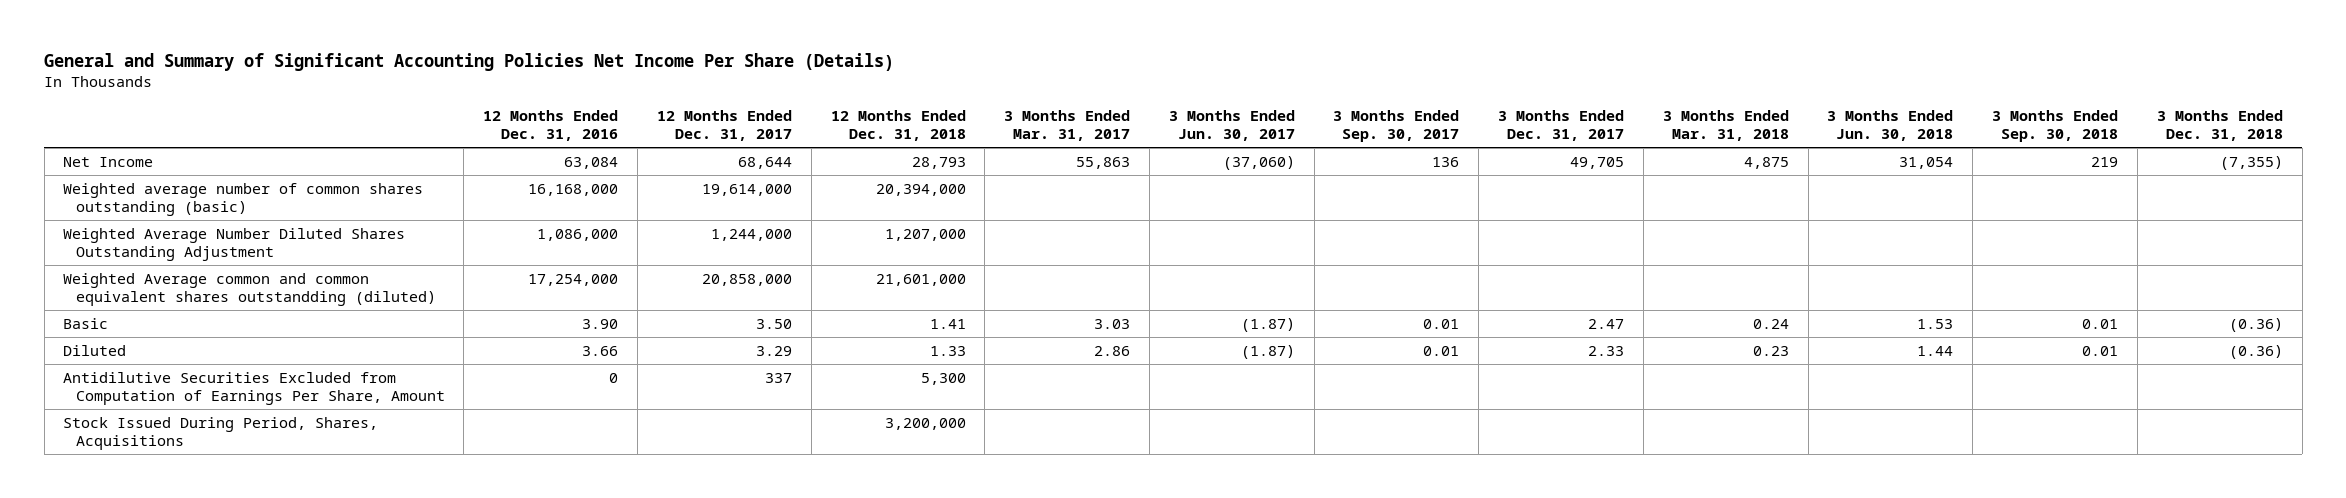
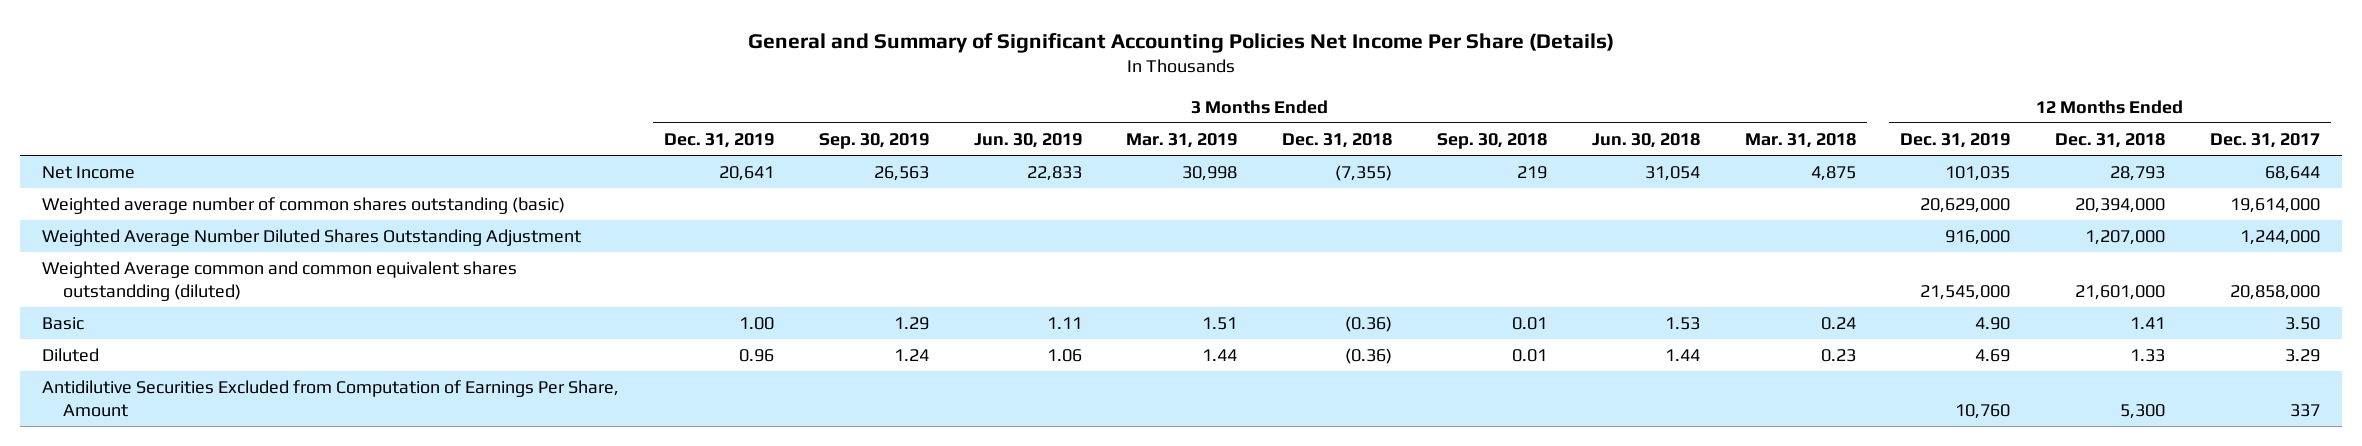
[483,110,619,142] 12 Months Ended Dec. 31, 2016 -> none
[1004,110,1131,142] 3 Months Ended Mar. 31, 2017 -> none
[1168,110,1295,142] 3 Months Ended Jun. 30, 2017 -> none
[1333,110,1460,143] 3 Months Ended Sep. 30, 2017 -> none
[1498,110,1625,142] 3 Months Ended Dec. 31, 2017 -> none
none -> [663,132,774,148] Dec. 31, 2019
none -> [818,132,929,149] Sep. 30, 2019
none -> [973,132,1082,148] Jun. 30, 2019
none -> [1126,132,1238,148] Mar. 31, 2019
none -> [1900,132,2011,148] Dec. 31, 2019
[63,416,379,451] Stock Issued During Period, Shares, Acquisitions -> none

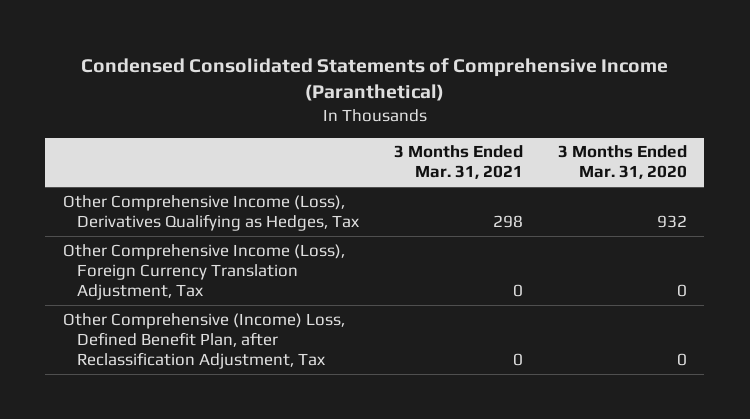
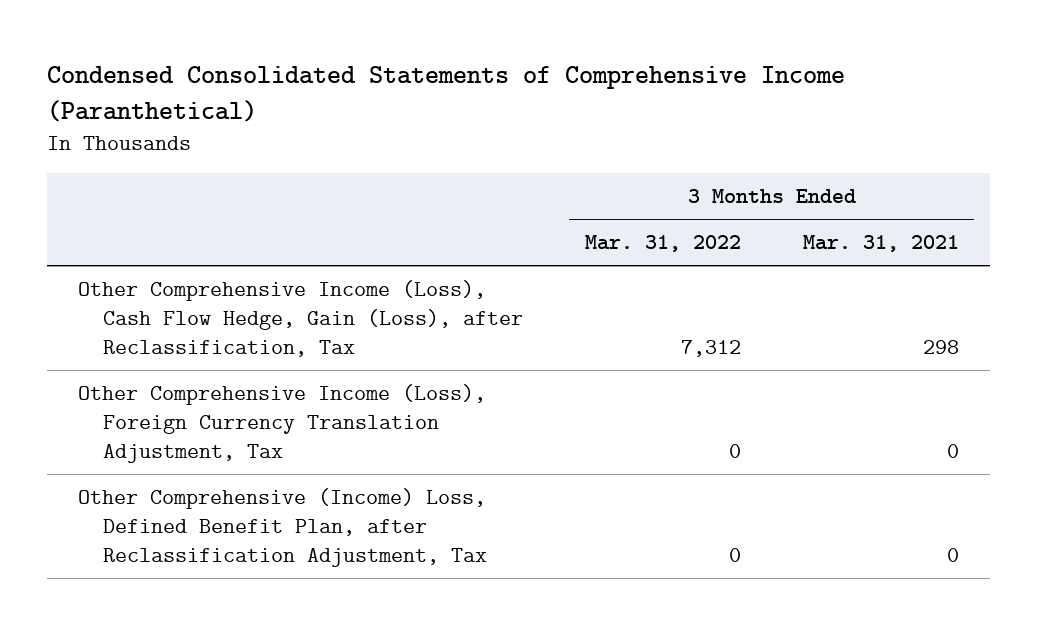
[557,145,687,180] 3 Months Ended Mar. 31, 2020 -> none
none -> [584,235,741,253] Mar. 31, 2022
[62,194,359,231] Other Comprehensive Income (Loss), Derivatives Qualifying as Hedges, Tax -> [77,280,524,358] Other Comprehensive Income (Loss), Cash Flow Hedge, Gain (Loss), after Reclassification, Tax

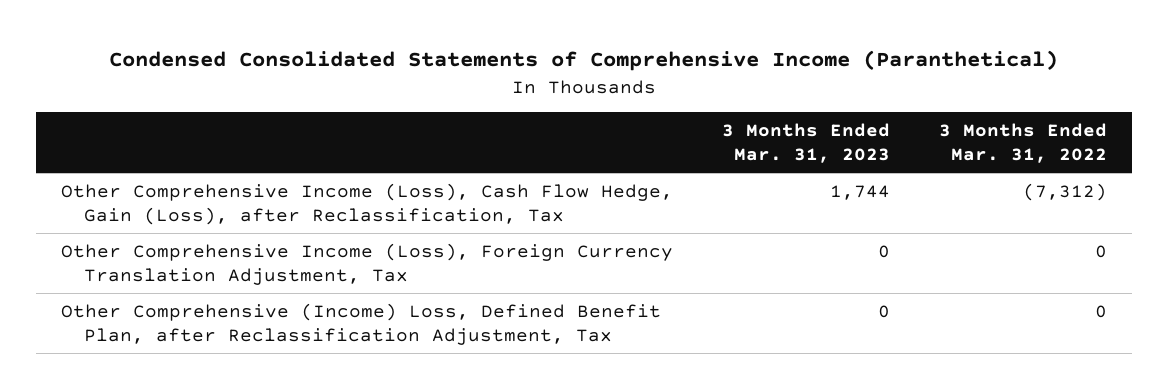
[802,235,959,253] Mar. 31, 2021 -> none
none -> [722,122,891,164] 3 Months Ended Mar. 31, 2023
[680,340,741,358] 7,312 -> [1023,182,1108,201] (7,312)

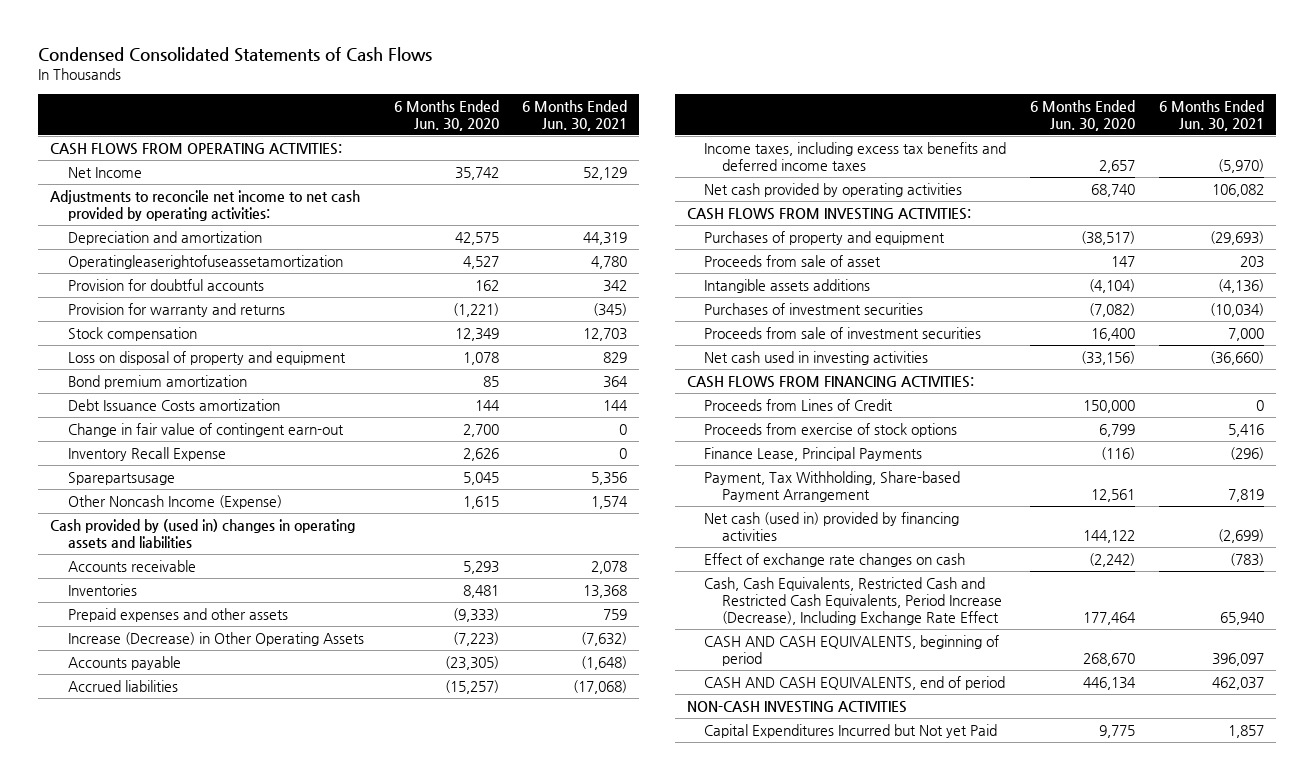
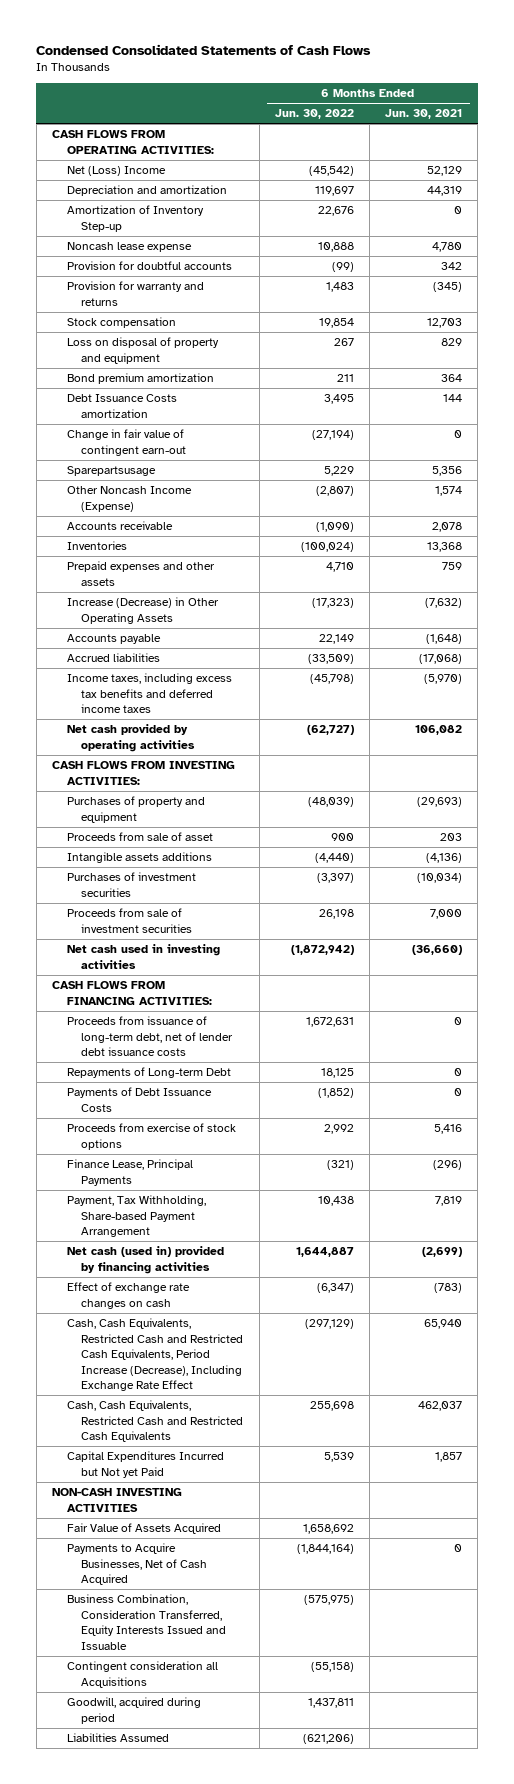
[393,99,499,131] 6 Months Ended Jun. 30, 2020 -> none
none -> [274,109,354,120] Jun. 30, 2022
[50,190,361,221] Adjustments to reconcile net income to net cash provided by operating activities: -> none
[67,167,142,179] Net Income -> [66,166,166,177] Net (Loss) Income
none -> [66,205,204,232] Amortization of Inventory Step-up
[67,255,343,270] Operatingleaserightofuseassetamortization -> [66,242,192,253] Noncash lease expense
[67,447,226,462] Inventory Recall Expense -> none
[50,519,356,548] Cash provided by (used in) changes in operating assets and liabilities -> none
[704,399,894,412] Proceeds from Lines of Credit -> none
none -> [66,1016,234,1057] Proceeds from issuance of long-term debt, net of lender debt issuance costs
none -> [66,1067,231,1079] Repayments of Long-term Debt
none -> [66,1087,212,1112] Payments of Debt Issuance Costs
[704,635,1000,666] CASH AND CASH EQUIVALENTS, beginning of period -> none
[704,676,1006,691] CASH AND CASH EQUIVALENTS, end of period -> [66,1400,244,1443] Cash, Cash Equivalents, Restricted Cash and Restricted Cash Equivalents
[686,701,907,714] NON-CASH INVESTING ACTIVITIES -> [51,1488,182,1512] NON-CASH INVESTING ACTIVITIES
none -> [66,1523,221,1535] Fair Value of Assets Acquired
none -> [66,1543,208,1586] Payments to Acquire Businesses, Net of Cash Acquired
none -> [66,1594,227,1650] Business Combination, Consideration Transferred, Equity Interests Issued and Issuable
none -> [66,1661,218,1688] Contingent consideration all Acquisitions
none -> [66,1697,201,1724] Goodwill, acquired during period
none -> [66,1733,169,1743] Liabilities Assumed

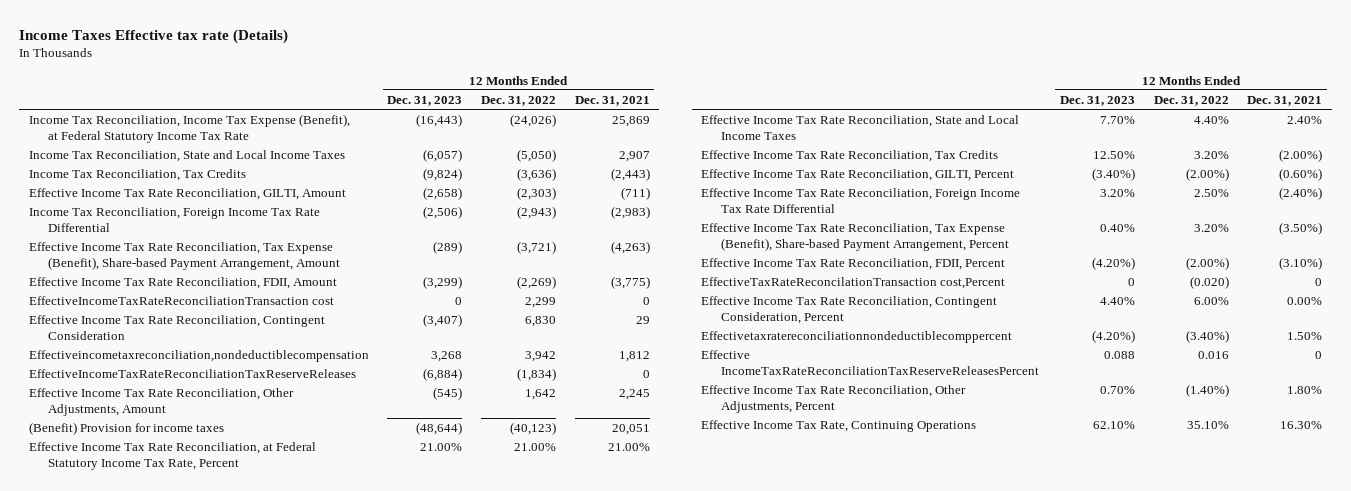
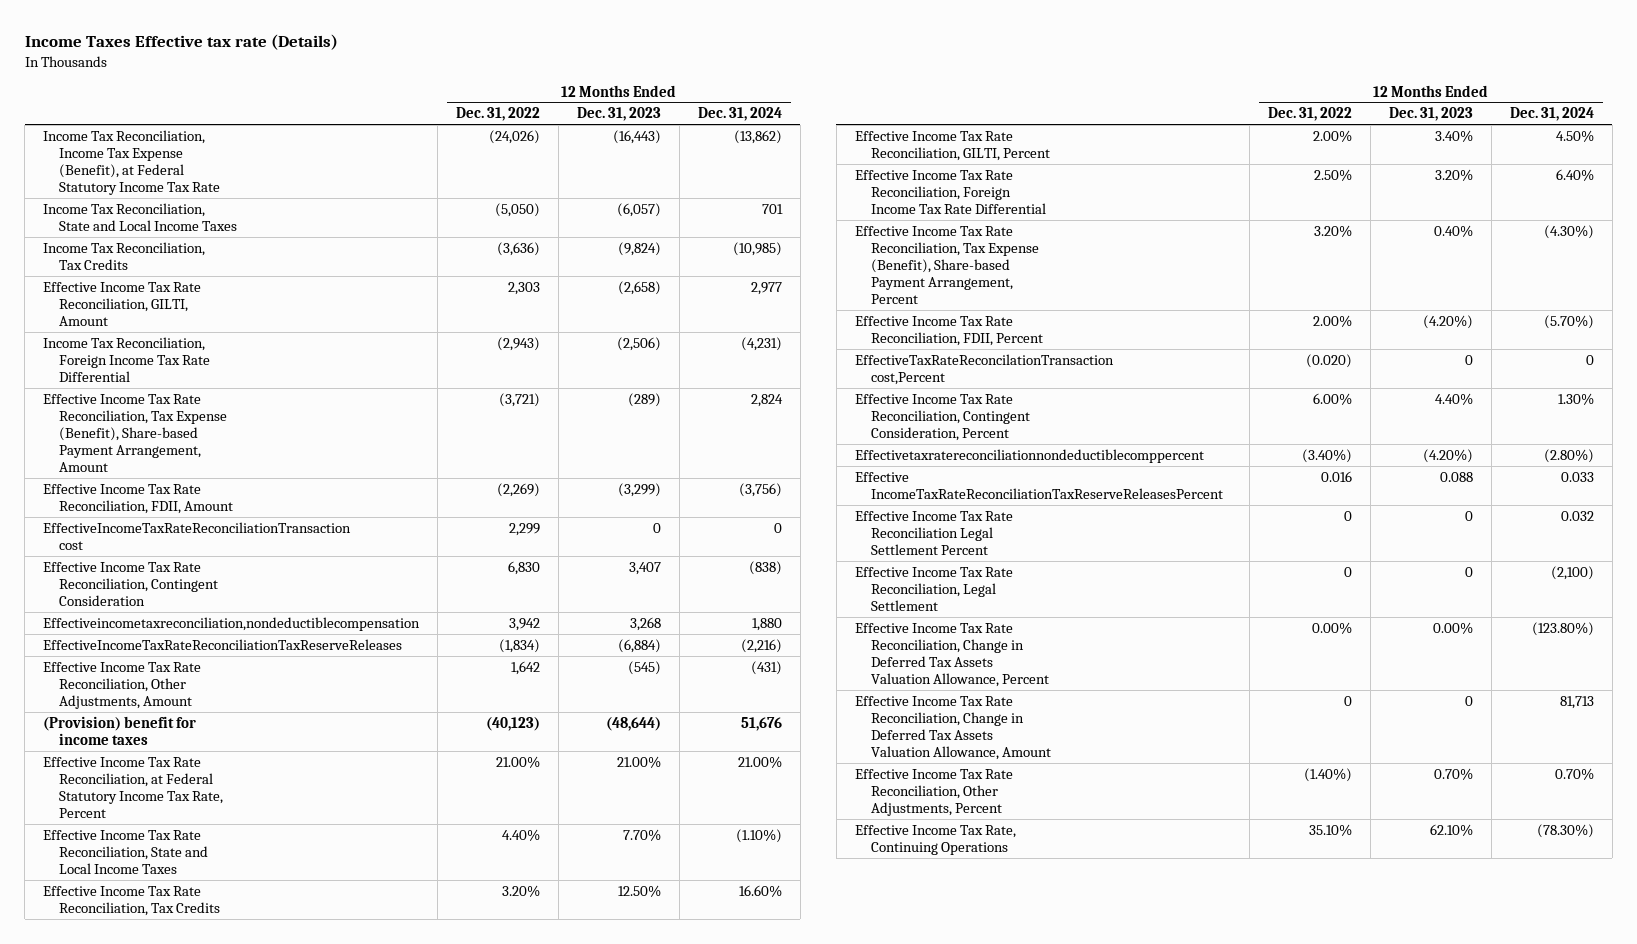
[574,95,650,106] Dec. 31, 2021 -> none
none -> [697,107,782,122] Dec. 31, 2024
[516,186,556,200] (2,303) -> [508,281,541,295] 2,303
[423,313,463,327] (3,407) -> [629,561,662,575] 3,407
[28,421,224,435] (Benefit) Provision for income taxes -> [43,715,197,745] (Provision) benefit for income taxes
[1091,167,1135,181] (3.40%) -> [1434,129,1473,142] 3.40%
[1185,167,1229,181] (2.00%) -> [1312,129,1352,142] 2.00%
[1185,256,1229,270] (2.00%) -> [1312,314,1352,327] 2.00%
none -> [854,510,1013,556] Effective Income Tax Rate Reconciliation Legal Settlement Percent
none -> [854,566,1013,612] Effective Income Tax Rate Reconciliation, Legal Settlement
none -> [854,622,1049,688] Effective Income Tax Rate Reconciliation, Change in Deferred Tax Assets Valuation Allowance, Percent
none -> [854,695,1051,761] Effective Income Tax Rate Reconciliation, Change in Deferred Tax Assets Valuation Allowance, Amount

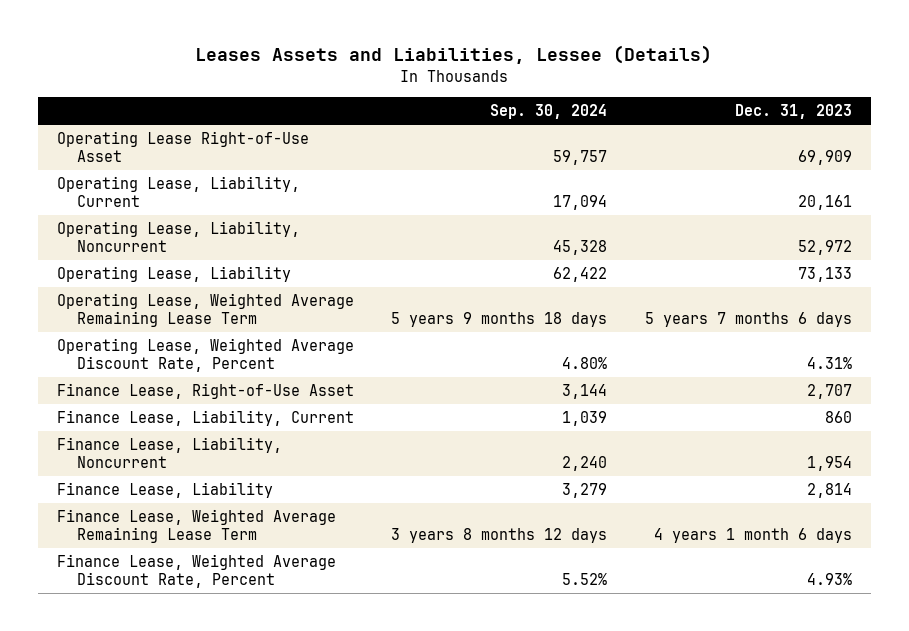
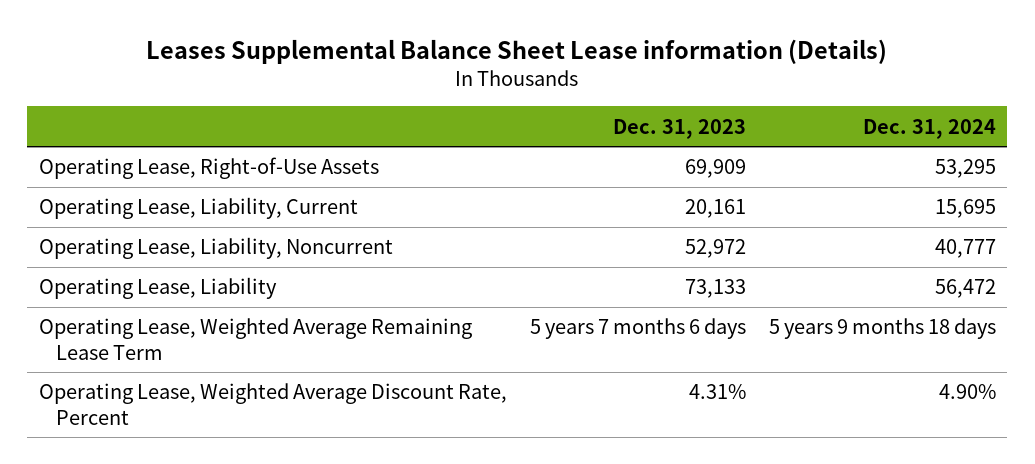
[195,45,713,65] Leases Assets and Liabilities, Lessee (Details) -> [146,38,888,64] Leases Supplemental Balance Sheet Lease information (Details)
[490,104,608,120] Sep. 30, 2024 -> none
none -> [862,118,996,139] Dec. 31, 2024
[56,131,309,162] Operating Lease Right-of-Use Asset -> [38,157,379,180] Operating Lease, Right-of-Use Assets
[56,383,354,400] Finance Lease, Right-of-Use Asset -> none
[56,410,354,427] Finance Lease, Liability, Current -> none
[56,437,282,468] Finance Lease, Liability, Noncurrent -> none
[56,482,273,499] Finance Lease, Liability -> none
[56,509,336,543] Finance Lease, Weighted Average Remaining Lease Term -> none
[56,554,336,588] Finance Lease, Weighted Average Discount Rate, Percent -> none

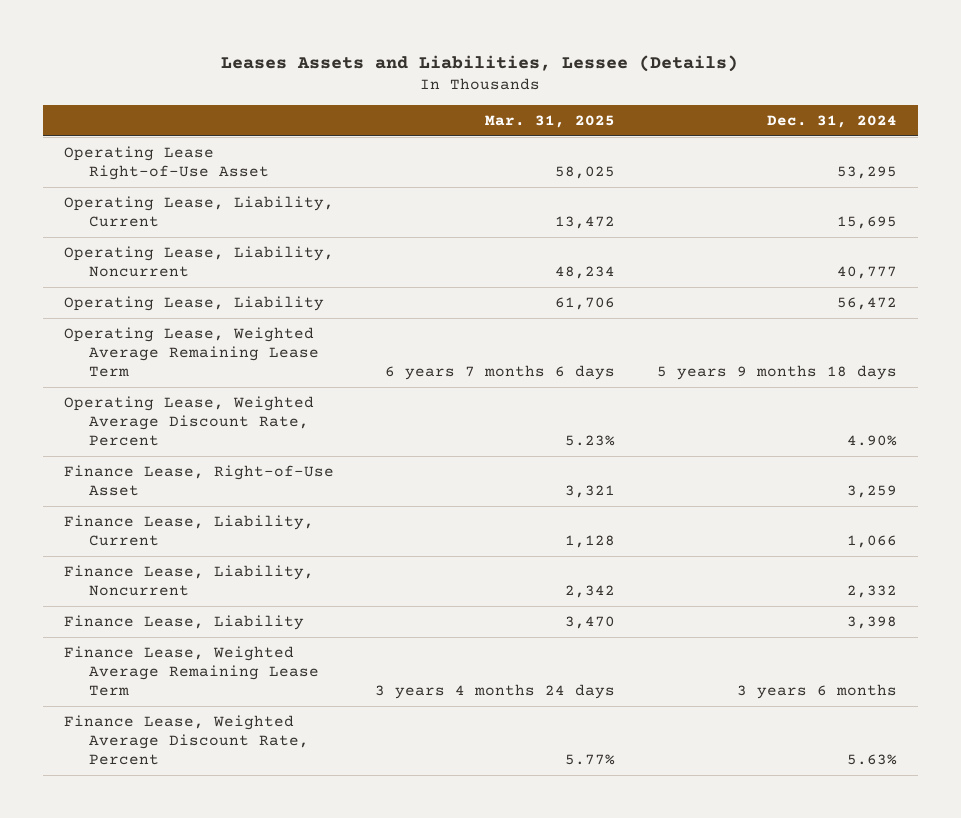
[146,38,888,64] Leases Supplemental Balance Sheet Lease information (Details) -> [221,54,739,72] Leases Assets and Liabilities, Lessee (Details)
[612,118,746,139] Dec. 31, 2023 -> none
none -> [485,115,616,129] Mar. 31, 2025
[38,157,379,180] Operating Lease, Right-of-Use Assets -> [63,145,269,181] Operating Lease Right-of-Use Asset
none -> [63,464,334,497] Finance Lease, Right-of-Use Asset
none -> [63,514,314,547] Finance Lease, Liability, Current
none -> [63,564,314,597] Finance Lease, Liability, Noncurrent
none -> [63,614,304,630] Finance Lease, Liability
none -> [63,645,319,697] Finance Lease, Weighted Average Remaining Lease Term
none -> [63,714,309,766] Finance Lease, Weighted Average Discount Rate, Percent

